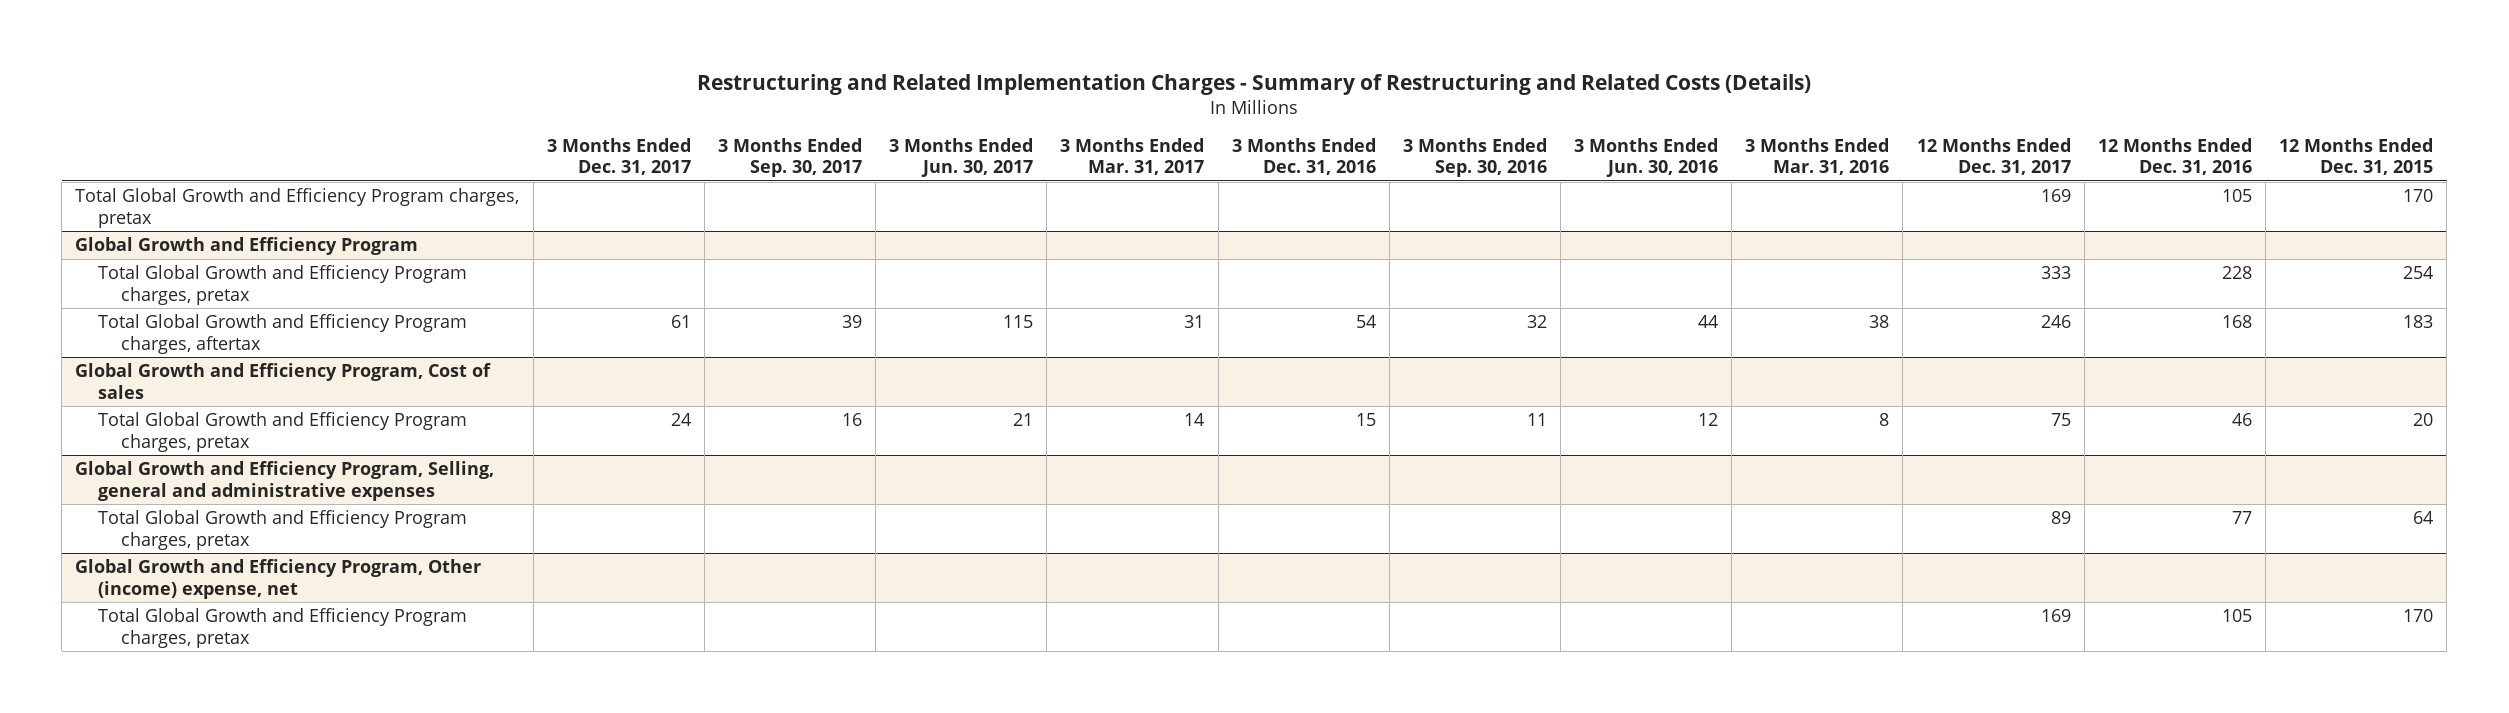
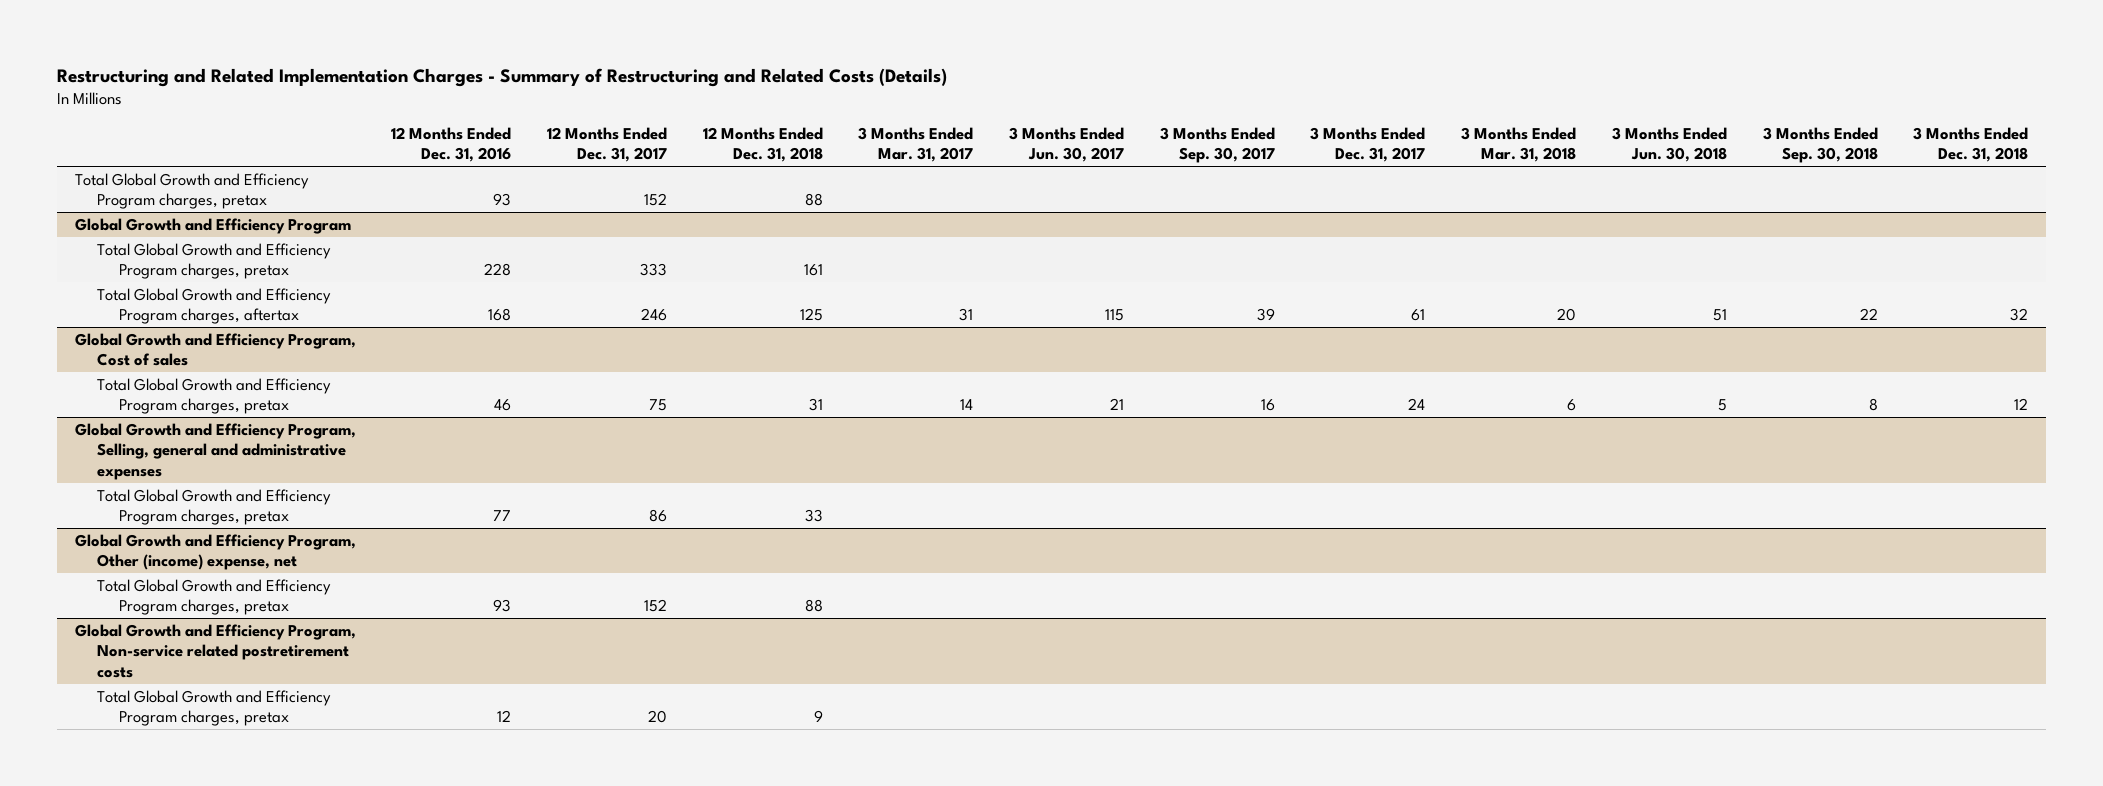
[1231,137,1376,176] 3 Months Ended Dec. 31, 2016 -> none
[1402,137,1547,178] 3 Months Ended Sep. 30, 2016 -> none
[1574,137,1719,178] 3 Months Ended Jun. 30, 2016 -> none
[1745,137,1890,176] 3 Months Ended Mar. 31, 2016 -> none
[2279,137,2434,176] 12 Months Ended Dec. 31, 2015 -> none
none -> [702,126,823,163] 12 Months Ended Dec. 31, 2018
none -> [1461,126,1577,163] 3 Months Ended Mar. 31, 2018
none -> [1611,126,1727,163] 3 Months Ended Jun. 30, 2018
none -> [1762,126,1878,164] 3 Months Ended Sep. 30, 2018
none -> [1913,126,2029,163] 3 Months Ended Dec. 31, 2018
[2040,189,2071,203] 169 -> [643,193,667,207] 152
[2221,189,2252,203] 105 -> [493,193,512,207] 93
[2050,511,2071,525] 89 -> [648,509,667,523] 86
[2040,609,2071,623] 169 -> [643,599,667,613] 152
[2221,609,2252,623] 105 -> [493,599,512,613] 93
none -> [74,624,356,678] Global Growth and Efficiency Program, Non-service related postretirement costs
none -> [96,690,331,727] Total Global Growth and Efficiency Program charges, pretax

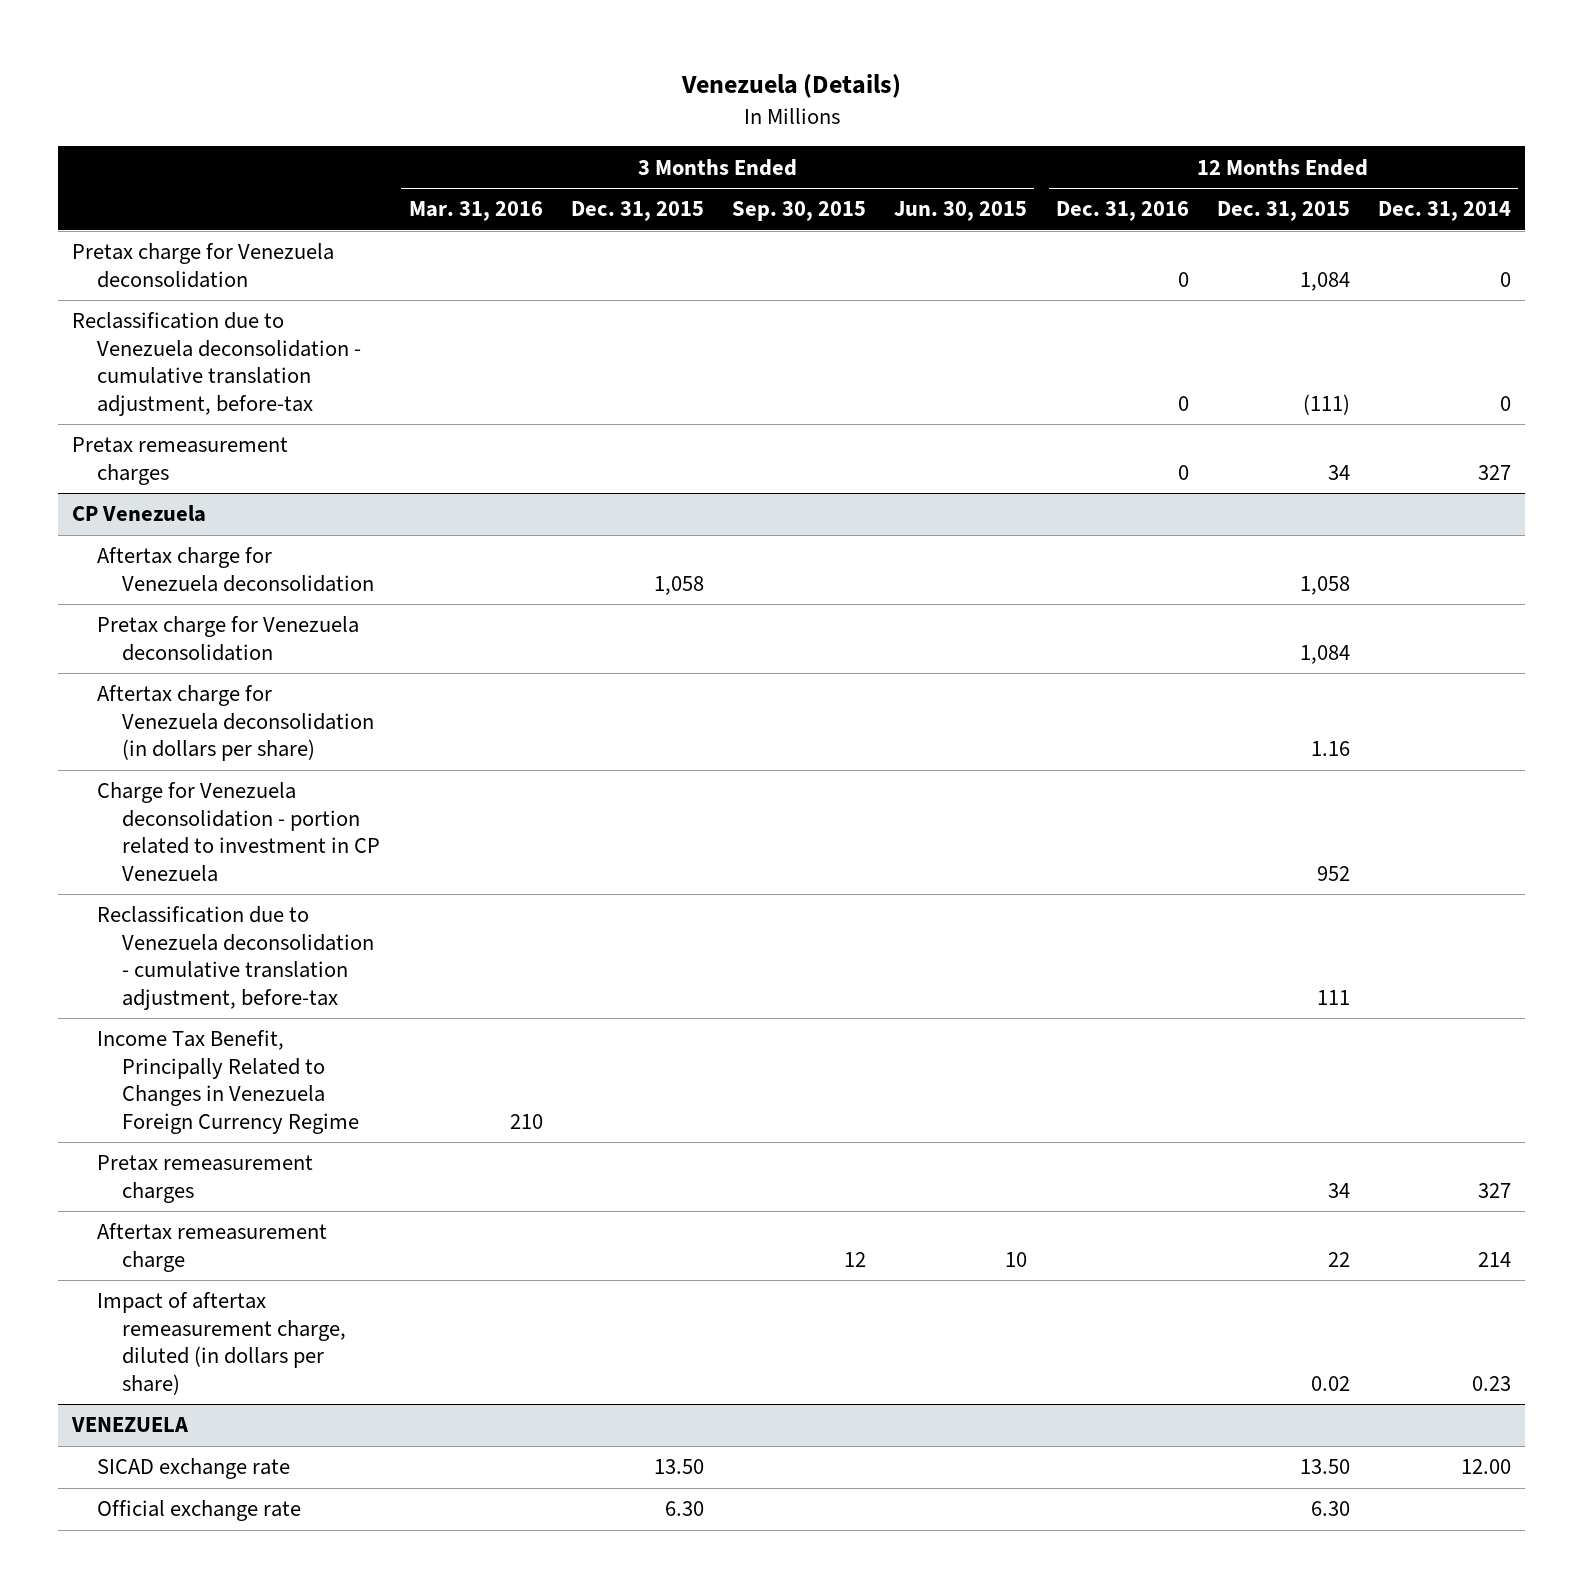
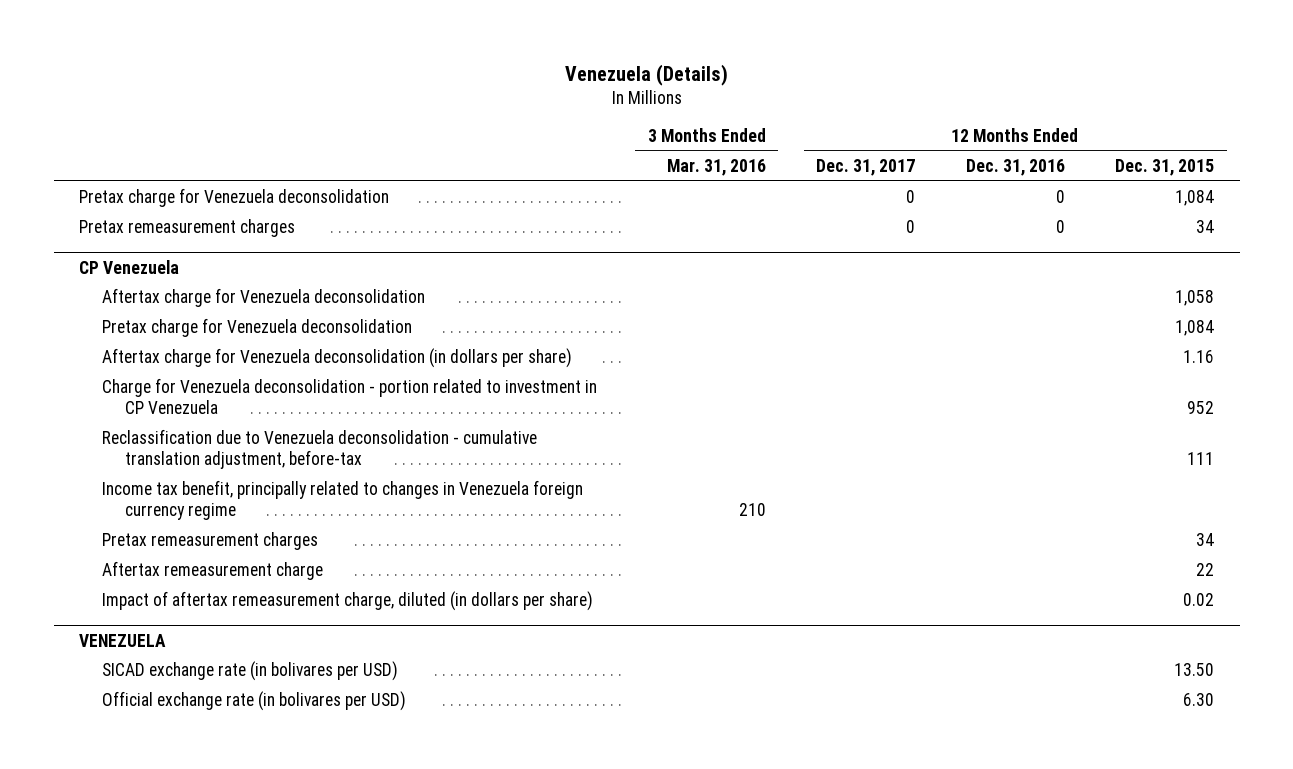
[570,201,704,222] Dec. 31, 2015 -> none
[732,201,867,222] Sep. 30, 2015 -> none
[894,201,1028,222] Jun. 30, 2015 -> none
[1378,201,1512,222] Dec. 31, 2014 -> none
none -> [816,158,916,176] Dec. 31, 2017
[72,312,362,416] Reclassification due to Venezuela deconsolidation - cumulative translation adjustment, before-tax -> none
[97,1030,360,1134] Income Tax Benefit, Principally Related to Changes in Venezuela Foreign Currency Regime -> [102,479,584,521] Income tax benefit, principally related to changes in Venezuela foreign currency regime
[97,1458,291,1480] SICAD exchange rate -> [102,660,399,681] SICAD exchange rate (in bolivares per USD)
[97,1500,302,1522] Official exchange rate -> [102,690,407,711] Official exchange rate (in bolivares per USD)

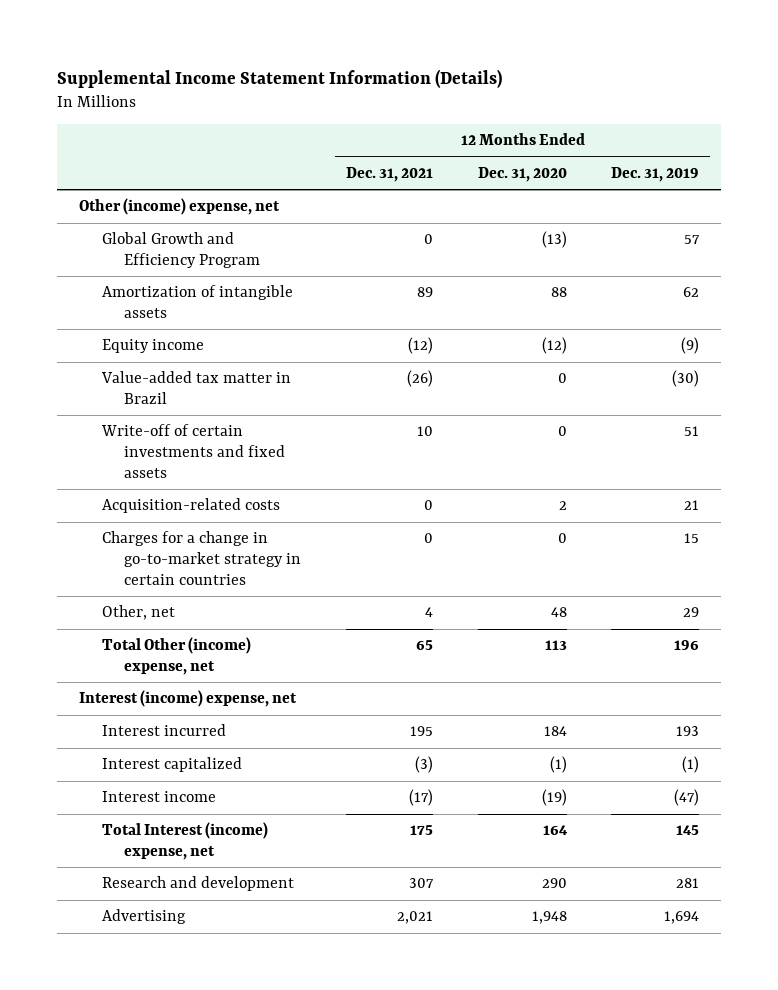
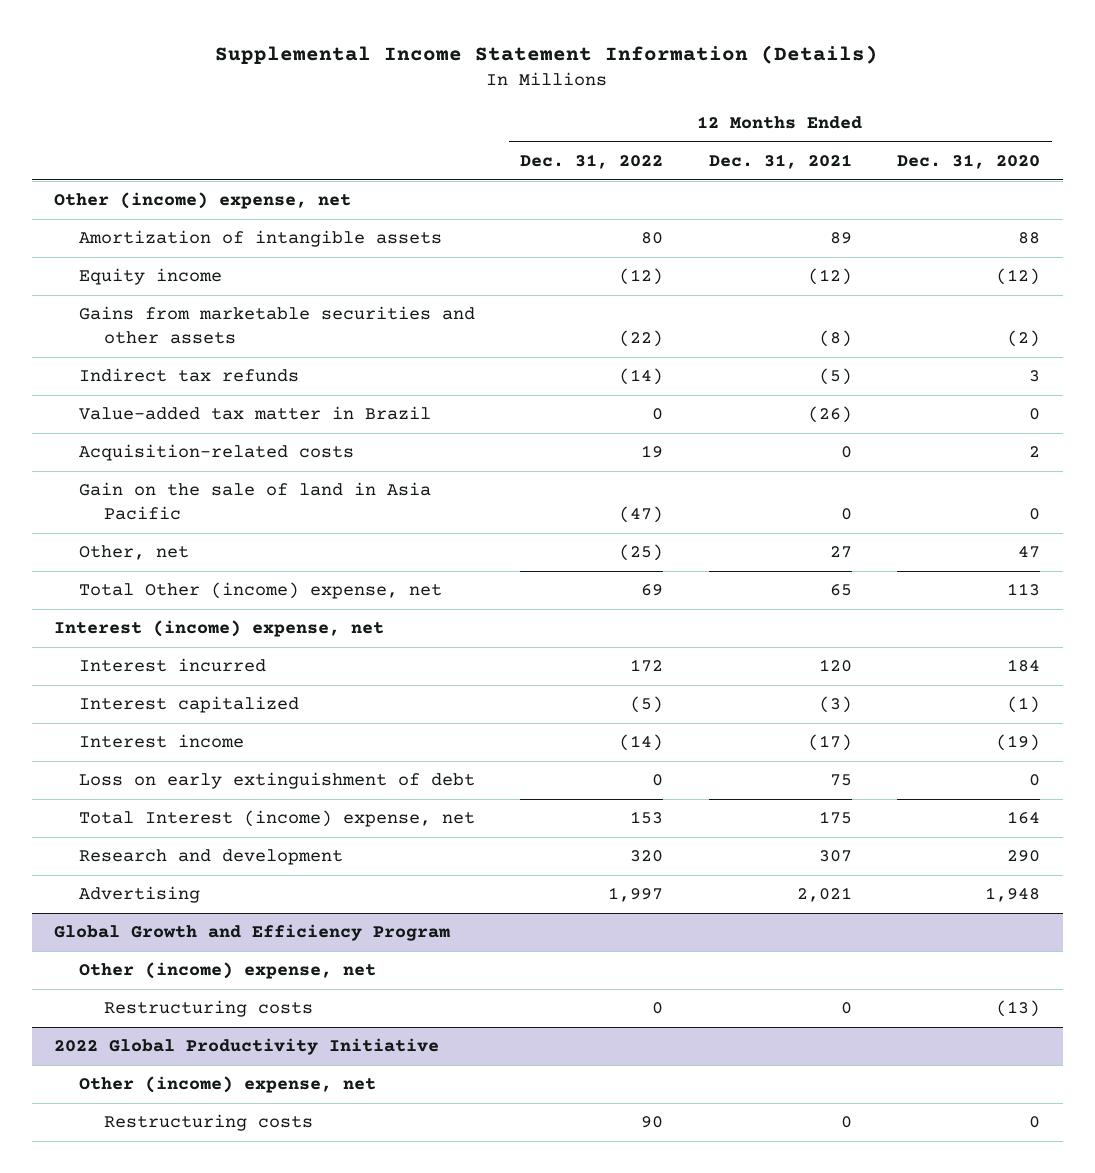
[611,166,700,182] Dec. 31, 2019 -> none
none -> [520,154,664,170] Dec. 31, 2022
[101,232,261,268] Global Growth and Efficiency Program -> none
none -> [78,306,475,344] Gains from marketable securities and other assets
none -> [78,368,299,383] Indirect tax refunds
[100,424,286,478] Write-off of certain investments and fixed assets -> none
[101,531,302,585] Charges for a change in go-to-market strategy in certain countries -> none
none -> [78,482,431,520] Gain on the sale of land in Asia Pacific
[425,607,434,618] 4 -> [829,546,852,559] 27
[550,607,567,618] 48 -> [1018,546,1041,559] 47
[410,726,434,737] 195 -> [818,659,852,673] 120
none -> [78,772,475,790] Loss on early extinguishment of debt
none -> [54,924,451,942] Global Growth and Efficiency Program
none -> [78,962,376,980] Other (income) expense, net
none -> [103,1000,313,1018] Restructuring costs
none -> [54,1038,440,1056] 2022 Global Productivity Initiative
none -> [78,1076,376,1094] Other (income) expense, net
none -> [103,1114,313,1132] Restructuring costs

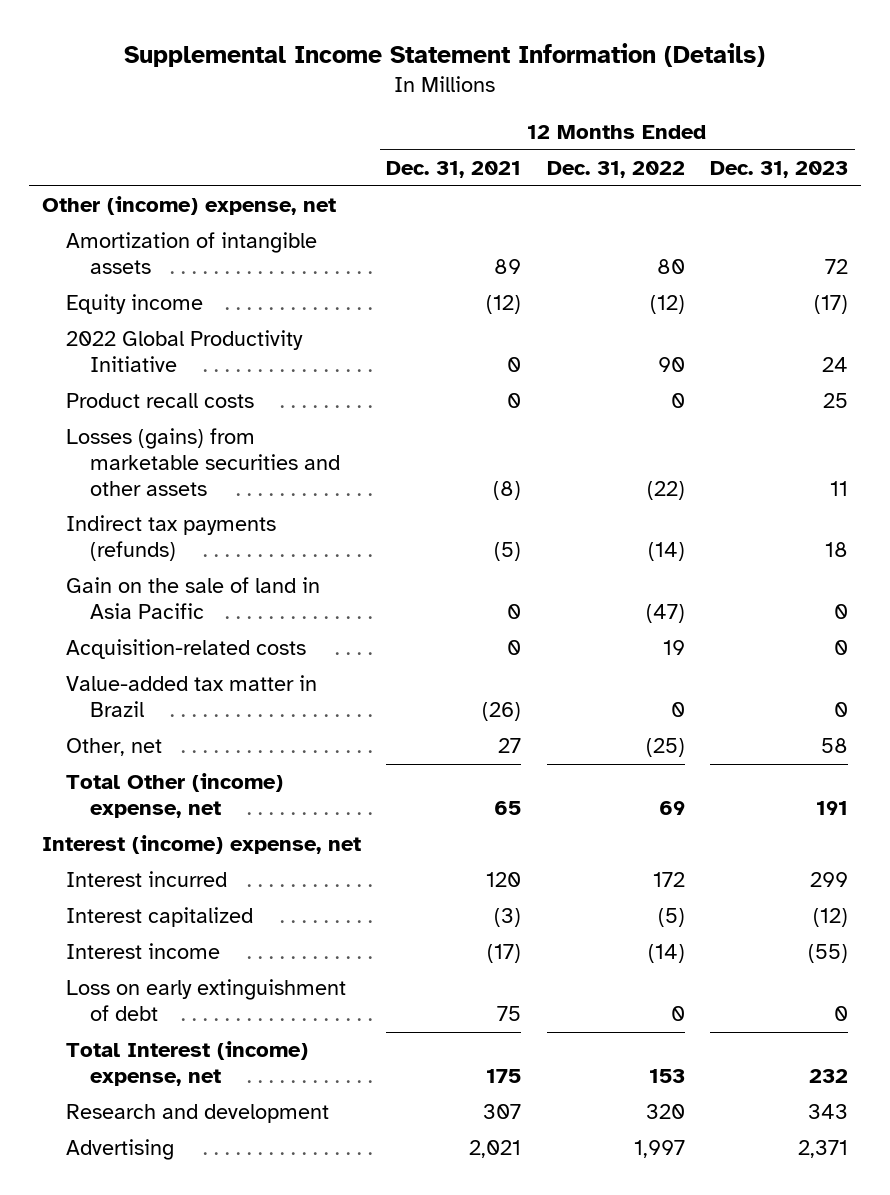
[897,154,1041,170] Dec. 31, 2020 -> none
none -> [710,161,849,179] Dec. 31, 2023
none -> [65,330,303,373] 2022 Global Productivity Initiative
none -> [65,393,254,409] Product recall costs
[78,306,475,344] Gains from marketable securities and other assets -> [65,428,340,496] Losses (gains) from marketable securities and other assets
[78,368,299,383] Indirect tax refunds -> [65,515,276,562] Indirect tax payments (refunds)
[78,444,354,462] Acquisition-related costs -> [65,639,306,660] Acquisition-related costs
[78,406,431,421] Value-added tax matter in Brazil -> [65,675,317,718] Value-added tax matter in Brazil
[54,924,451,942] Global Growth and Efficiency Program -> none
[78,962,376,980] Other (income) expense, net -> none
[103,1000,313,1018] Restructuring costs -> none
[54,1038,440,1056] 2022 Global Productivity Initiative -> none
[78,1076,376,1094] Other (income) expense, net -> none
[103,1114,313,1132] Restructuring costs -> none

